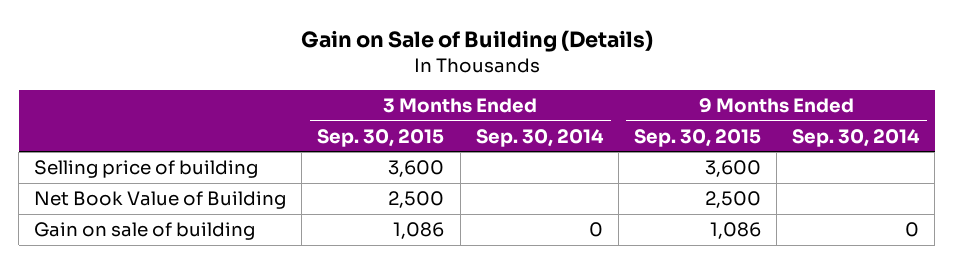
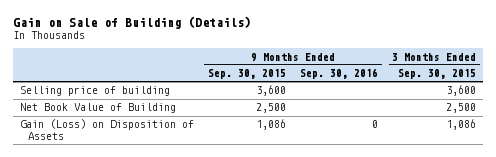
[475,128,604,147] Sep. 30, 2014 -> none
[792,128,921,147] Sep. 30, 2014 -> none
none -> [300,68,379,80] Sep. 30, 2016
[34,222,256,241] Gain on sale of building -> [19,119,194,141] Gain (Loss) on Disposition of Assets

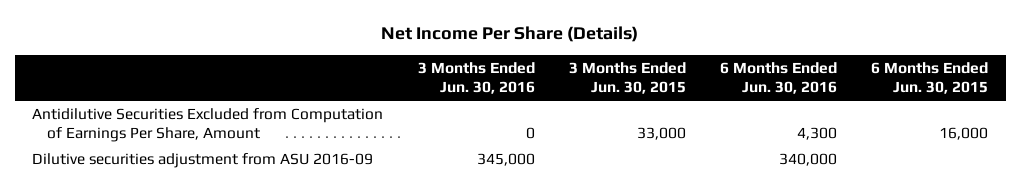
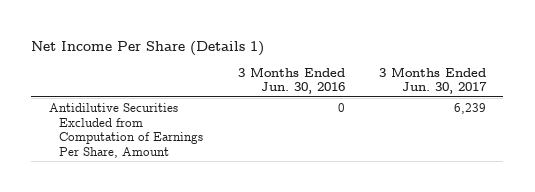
[381,26,639,43] Net Income Per Share (Details) -> [31,40,265,56] Net Income Per Share (Details 1)
[568,61,686,95] 3 Months Ended Jun. 30, 2015 -> none
[720,61,838,95] 6 Months Ended Jun. 30, 2016 -> none
[871,61,989,95] 6 Months Ended Jun. 30, 2015 -> none
none -> [379,66,488,95] 3 Months Ended Jun. 30, 2017
[32,152,374,168] Dilutive securities adjustment from ASU 2016-09 -> none

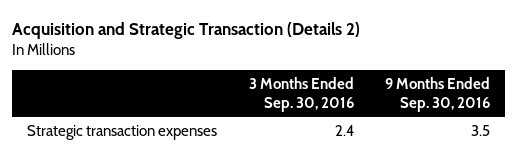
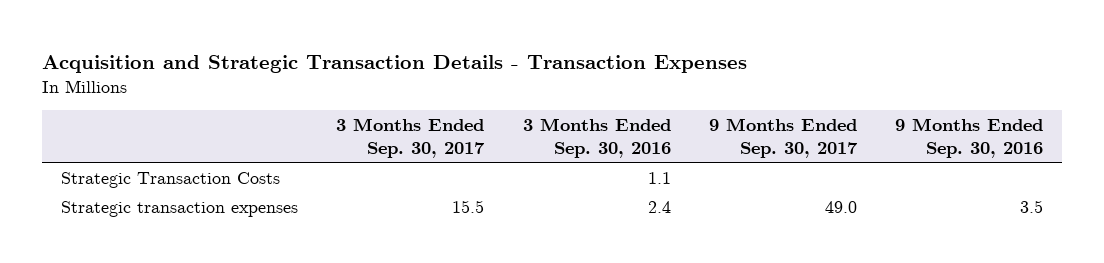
[11,21,360,39] Acquisition and Strategic Transaction (Details 2) -> [42,55,748,74] Acquisition and Strategic Transaction Details - Transaction Expenses
none -> [336,118,486,158] 3 Months Ended Sep. 30, 2017
none -> [708,118,858,158] 9 Months Ended Sep. 30, 2017
none -> [61,171,281,188] Strategic Transaction Costs

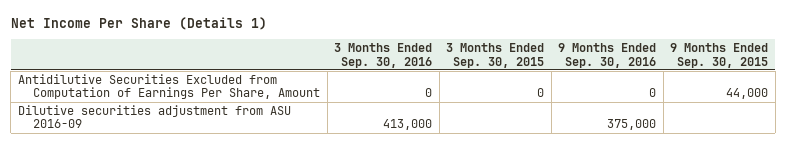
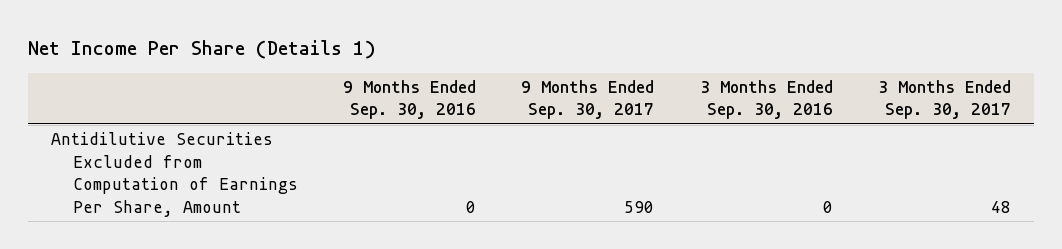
[446,43,545,68] 3 Months Ended Sep. 30, 2015 -> none
[670,43,769,68] 9 Months Ended Sep. 30, 2015 -> none
none -> [521,80,655,120] 9 Months Ended Sep. 30, 2017
none -> [878,80,1012,120] 3 Months Ended Sep. 30, 2017
[17,104,291,129] Dilutive securities adjustment from ASU 2016-09 -> none

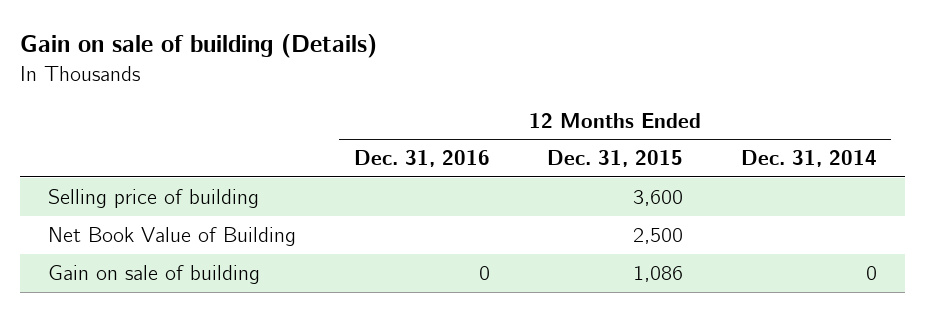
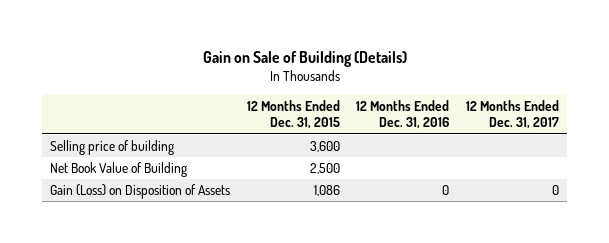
[19,34,377,59] Gain on sale of building (Details) -> [202,50,407,67] Gain on Sale of Building (Details)
[740,150,877,168] Dec. 31, 2014 -> none
none -> [465,99,559,130] 12 Months Ended Dec. 31, 2017
[48,265,261,285] Gain on sale of building -> [50,184,231,200] Gain (Loss) on Disposition of Assets

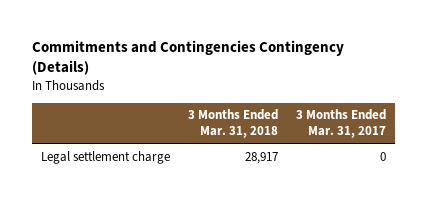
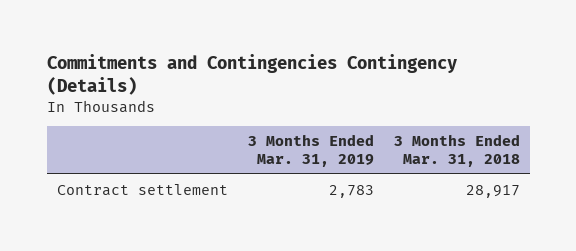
[296,109,387,138] 3 Months Ended Mar. 31, 2017 -> none
none -> [247,133,374,168] 3 Months Ended Mar. 31, 2019
[41,150,171,164] Legal settlement charge -> [56,183,228,196] Contract settlement

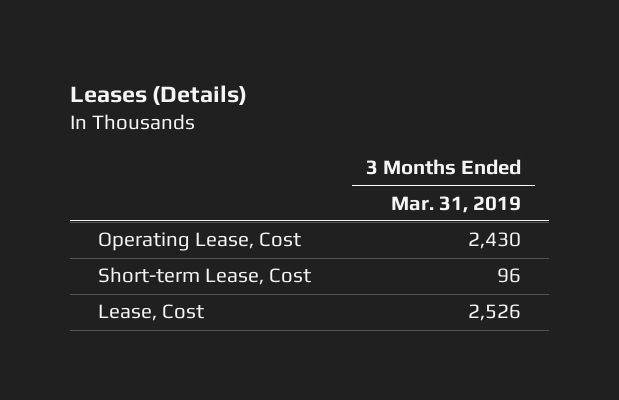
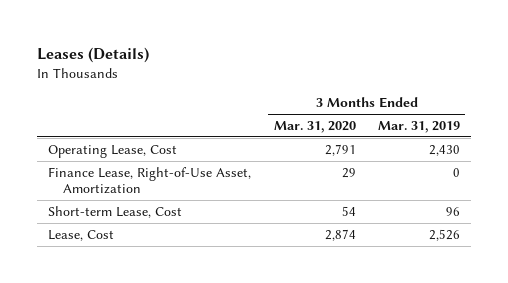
none -> [273,121,356,134] Mar. 31, 2020
none -> [48,166,252,194] Finance Lease, Right-of-Use Asset, Amortization

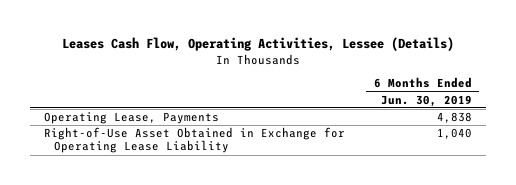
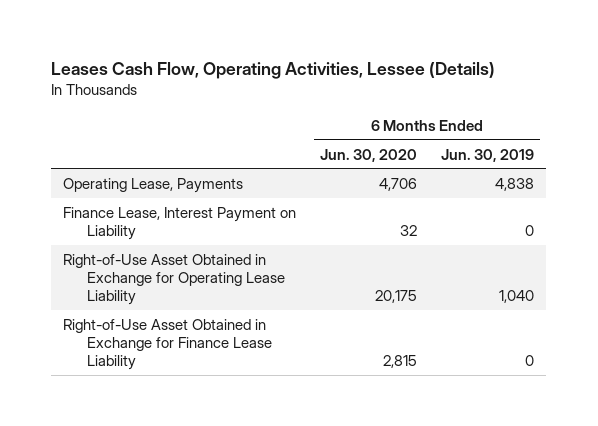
none -> [320,148,418,162] Jun. 30, 2020
none -> [63,207,297,241] Finance Lease, Interest Payment on Liability
none -> [63,319,272,371] Right-of-Use Asset Obtained in Exchange for Finance Lease Liability

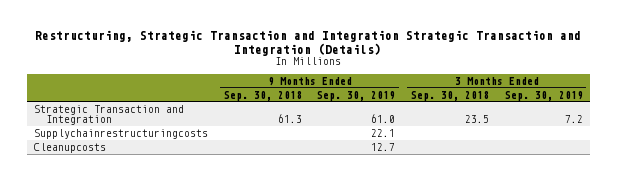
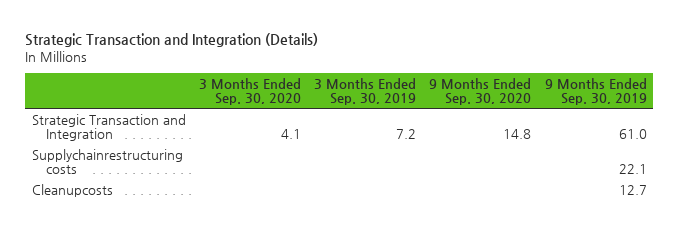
[35,30,582,56] Restructuring, Strategic Transaction and Integration Strategic Transaction and Integration (Details) -> [25,33,319,48] Strategic Transaction and Integration (Details)
[223,90,302,101] Sep. 30, 2018 -> none
[410,90,489,101] Sep. 30, 2018 -> none
none -> [198,77,301,105] 3 Months Ended Sep. 30, 2020
none -> [429,77,532,105] 9 Months Ended Sep. 30, 2020
[34,128,209,139] Supplychainrestructuringcosts -> [31,148,183,174] Supplychainrestructuring costs

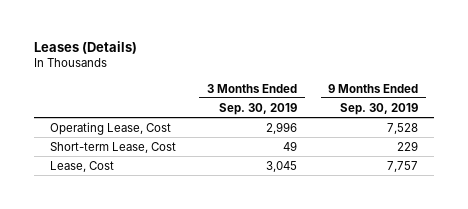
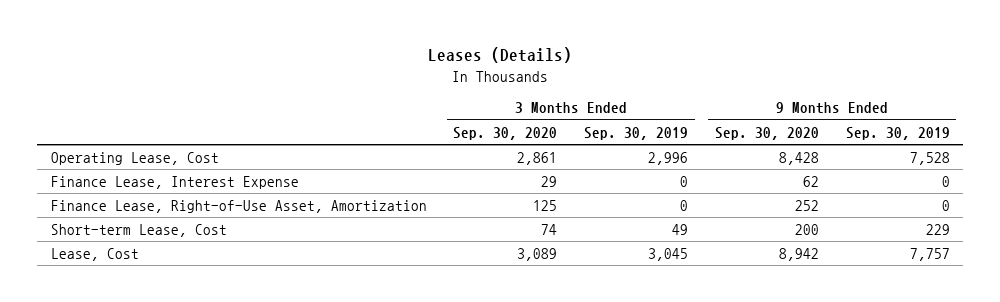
none -> [453,126,558,140] Sep. 30, 2020
none -> [714,126,819,140] Sep. 30, 2020
none -> [50,175,299,189] Finance Lease, Interest Expense
none -> [50,199,427,213] Finance Lease, Right-of-Use Asset, Amortization

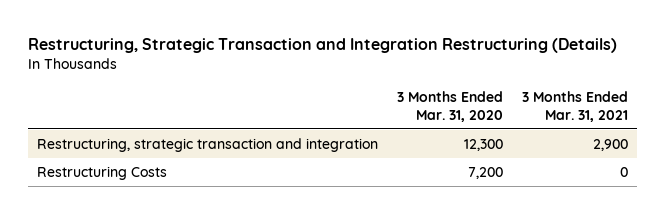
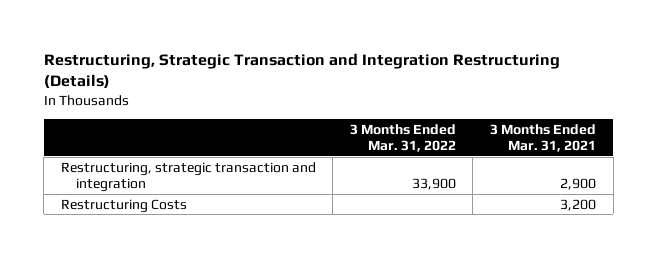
[397,90,504,122] 3 Months Ended Mar. 31, 2020 -> none
none -> [349,123,456,152] 3 Months Ended Mar. 31, 2022
[620,167,629,178] 0 -> [559,198,596,211] 3,200

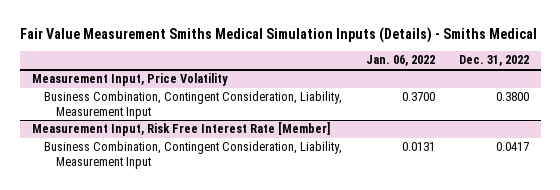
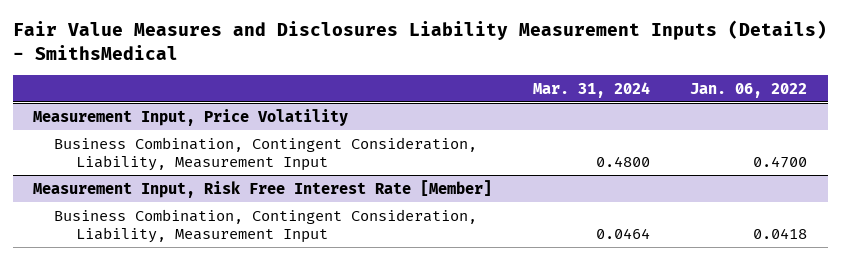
[19,26,537,43] Fair Value Measurement Smiths Medical Simulation Inputs (Details) - Smiths Medical -> [12,20,827,60] Fair Value Measures and Disclosures Liability Measurement Inputs (Details) - SmithsMedical
[458,55,529,67] Dec. 31, 2022 -> none
none -> [532,81,650,98] Mar. 31, 2024
[401,92,435,102] 0.3700 -> [753,155,808,168] 0.4700
[401,142,435,152] 0.0131 -> [753,227,808,239] 0.0418

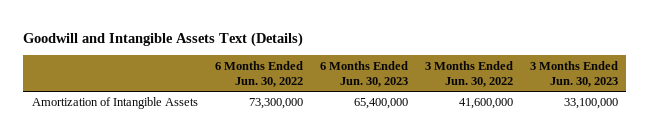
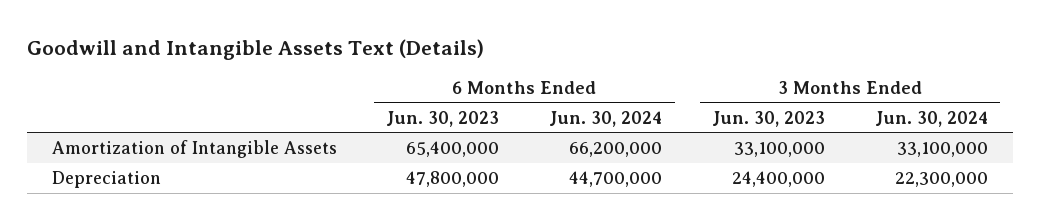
[214,60,303,87] 6 Months Ended Jun. 30, 2022 -> none
[424,60,513,87] 3 Months Ended Jun. 30, 2022 -> none
none -> [549,110,663,127] Jun. 30, 2024
none -> [874,110,988,127] Jun. 30, 2024
none -> [51,171,161,189] Depreciation

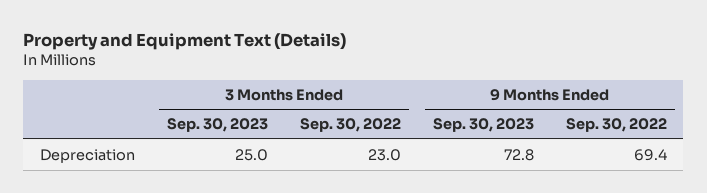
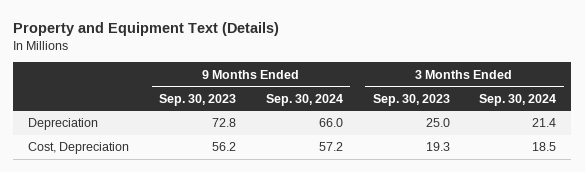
[299,118,401,133] Sep. 30, 2022 -> none
[566,118,668,133] Sep. 30, 2022 -> none
none -> [265,93,343,106] Sep. 30, 2024
none -> [479,93,557,106] Sep. 30, 2024
none -> [28,142,130,155] Cost, Depreciation

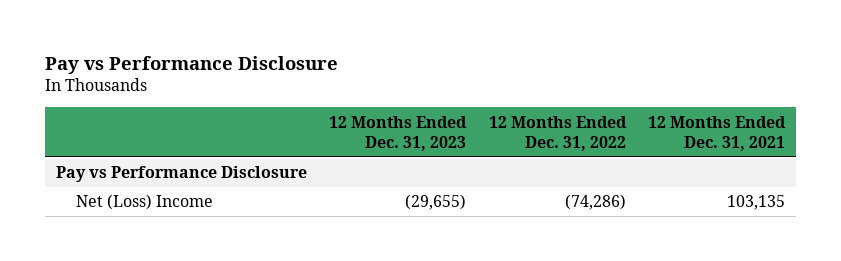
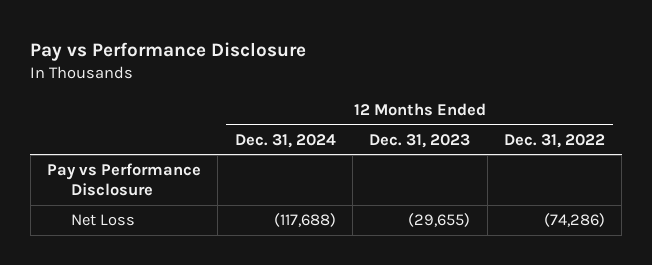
[647,115,786,151] 12 Months Ended Dec. 31, 2021 -> none
none -> [234,133,336,148] Dec. 31, 2024
[76,194,214,211] Net (Loss) Income -> [70,214,135,227] Net Loss

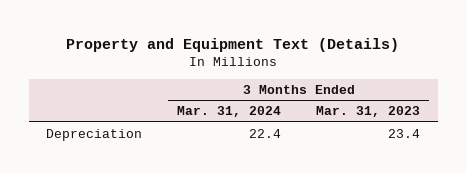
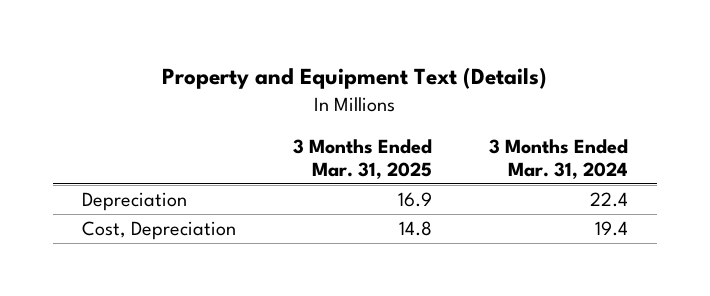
[316,106,421,118] Mar. 31, 2023 -> none
none -> [292,138,432,180] 3 Months Ended Mar. 31, 2025
none -> [81,221,236,241] Cost, Depreciation

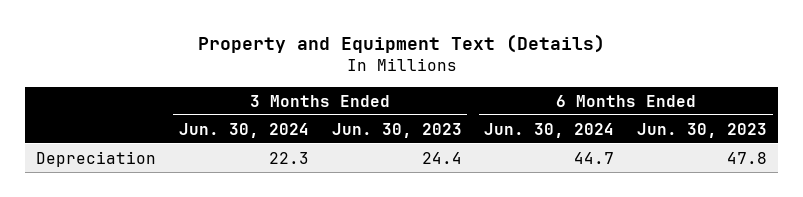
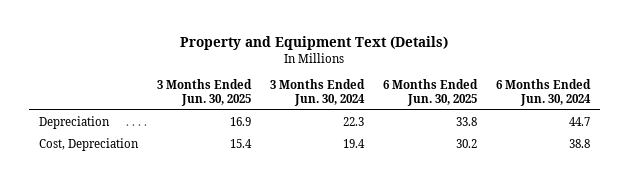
[331,122,462,138] Jun. 30, 2023 -> none
[637,122,768,138] Jun. 30, 2023 -> none
none -> [156,79,252,107] 3 Months Ended Jun. 30, 2025
none -> [382,79,478,107] 6 Months Ended Jun. 30, 2025
none -> [38,138,139,152] Cost, Depreciation

